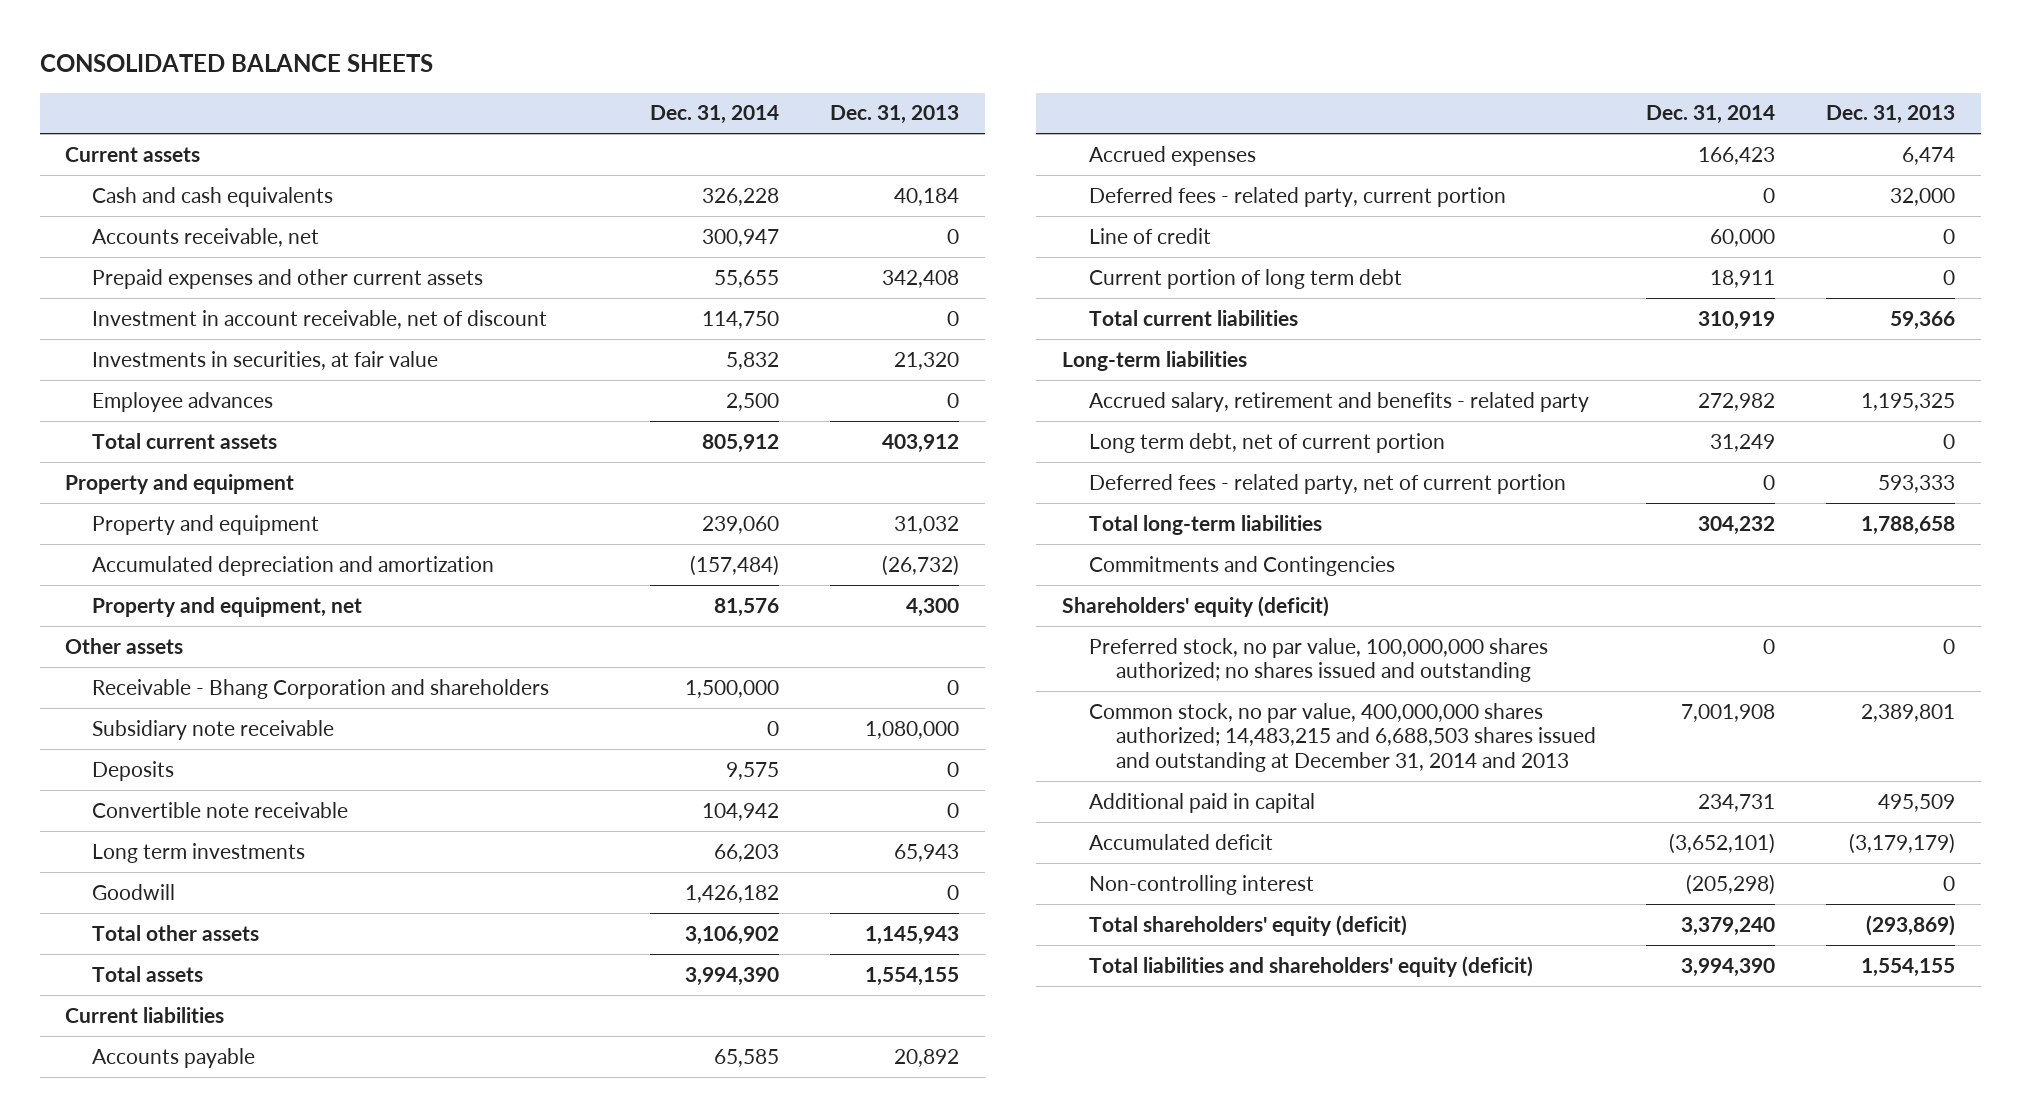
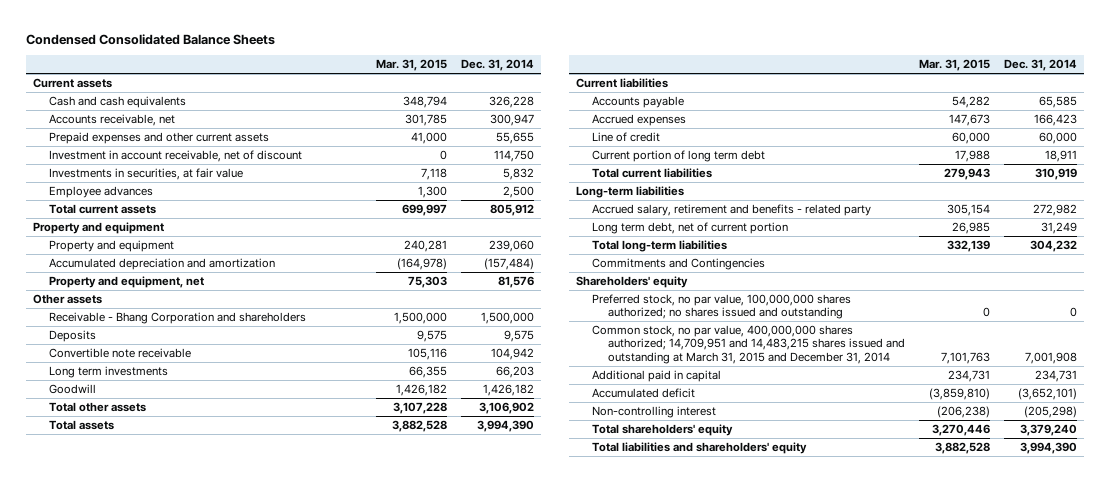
[39,53,433,72] CONSOLIDATED BALANCE SHEETS -> [26,34,276,46] Condensed Consolidated Balance Sheets
[830,105,960,125] Dec. 31, 2013 -> none
none -> [375,59,447,72] Mar. 31, 2015
[92,719,335,740] Subsidiary note receivable -> none
[1088,186,1506,207] Deferred fees - related party, current portion -> none
[1088,473,1566,494] Deferred fees - related party, net of current portion -> none
[1061,595,1329,617] Shareholders' equity (deficit) -> [576,275,689,288] Shareholders' equity
[1088,702,1596,772] Common stock, no par value, 400,000,000 shares authorized; 14,483,215 and 6,688,503 shares issued and outstanding at December 31, 2014 and 2013 -> [592,324,905,364] Common stock, no par value, 400,000,000 shares authorized; 14,709,951 and 14,483,215 shares issued and outstanding at March 31, 2015 and December 31, 2014
[1088,914,1407,936] Total shareholders' equity (deficit) -> [592,423,734,436] Total shareholders' equity
[1088,955,1533,977] Total liabilities and shareholders' equity (deficit) -> [592,441,808,454] Total liabilities and shareholders' equity

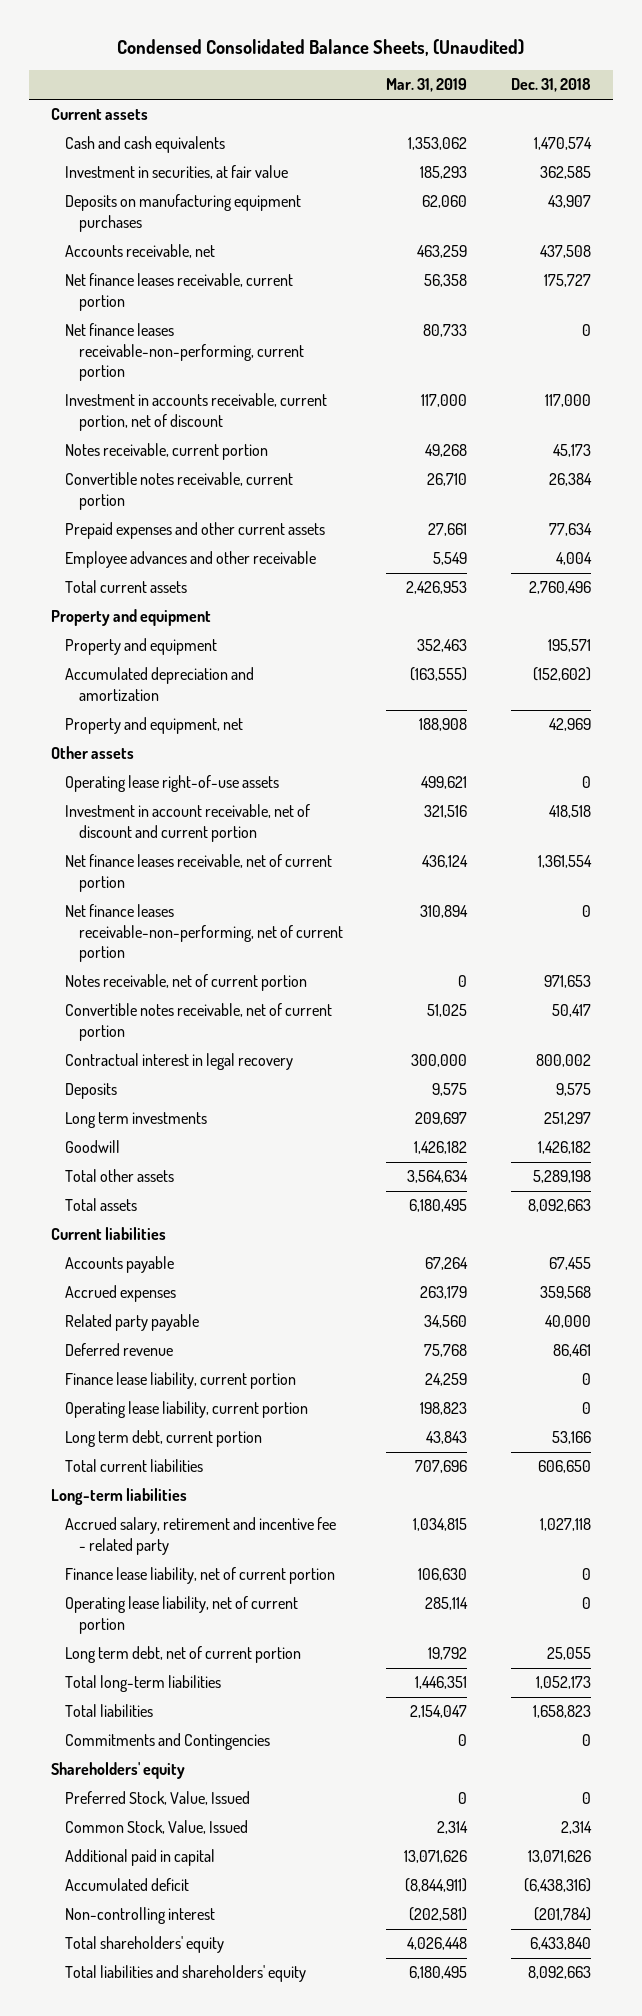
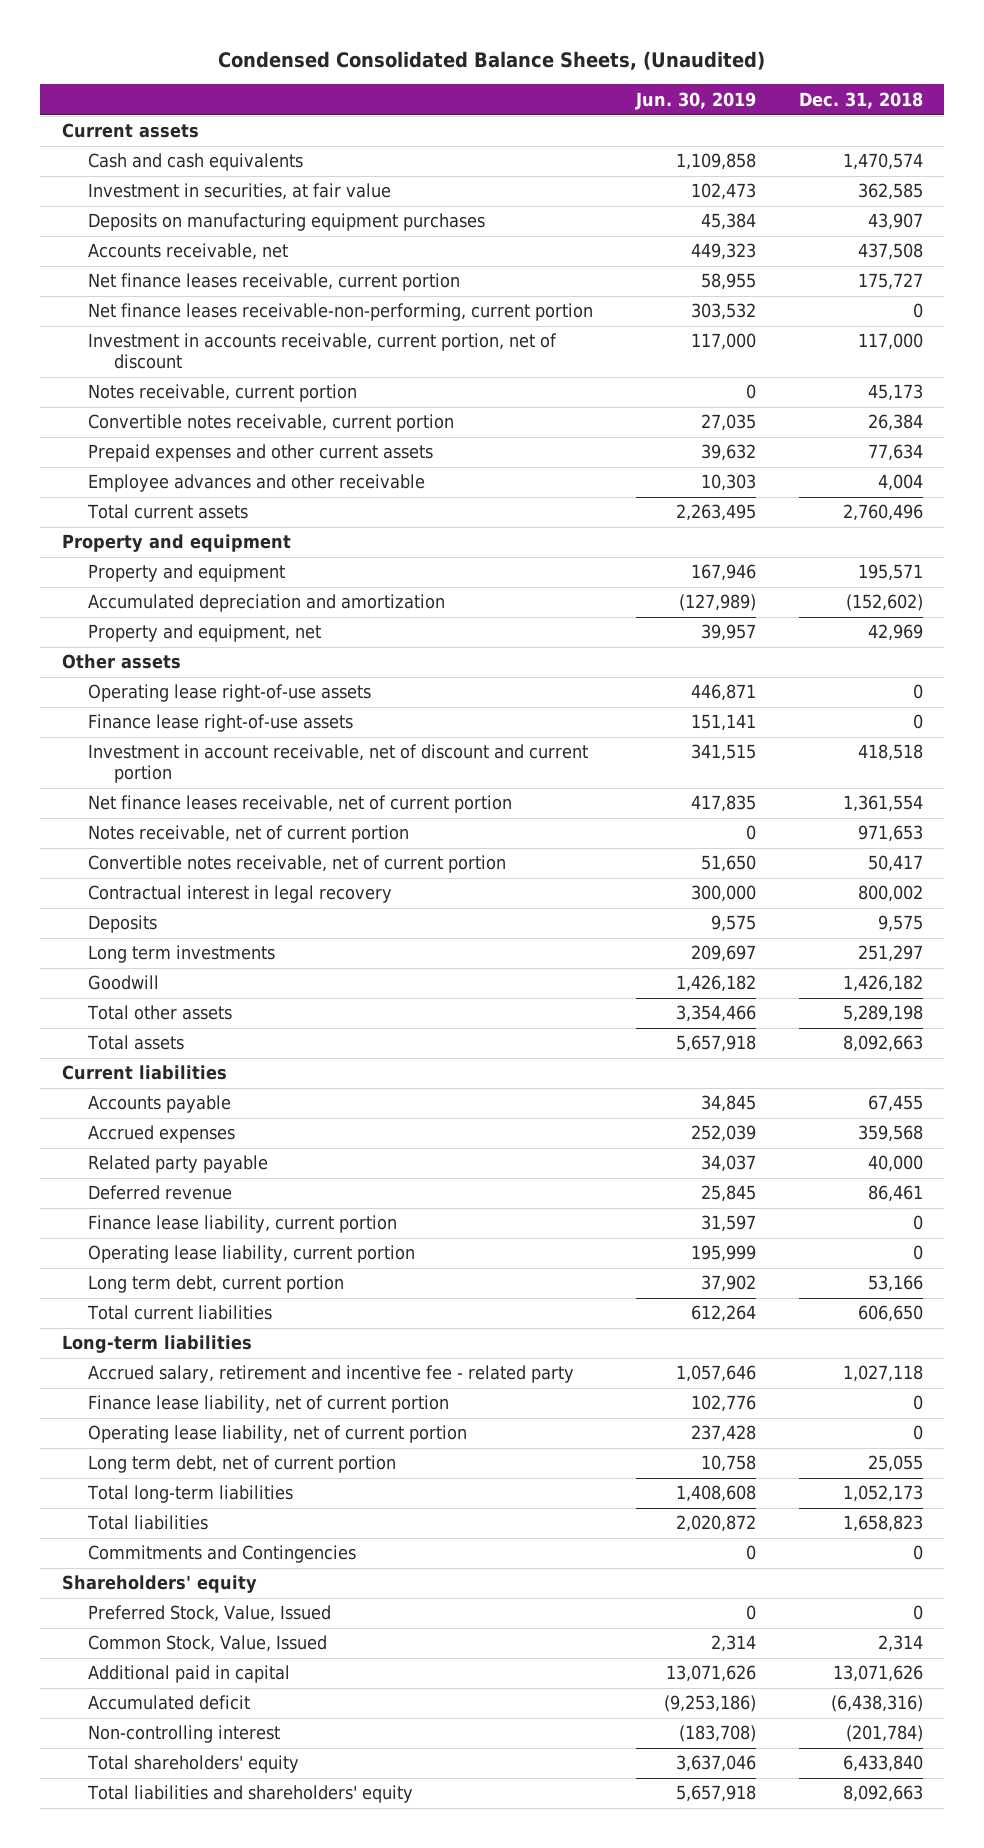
[386,78,468,93] Mar. 31, 2019 -> none
none -> [634,91,756,110] Jun. 30, 2019
none -> [87,714,353,733] Finance lease right-of-use assets
[64,904,343,963] Net finance leases receivable-non-performing, net of current portion -> none

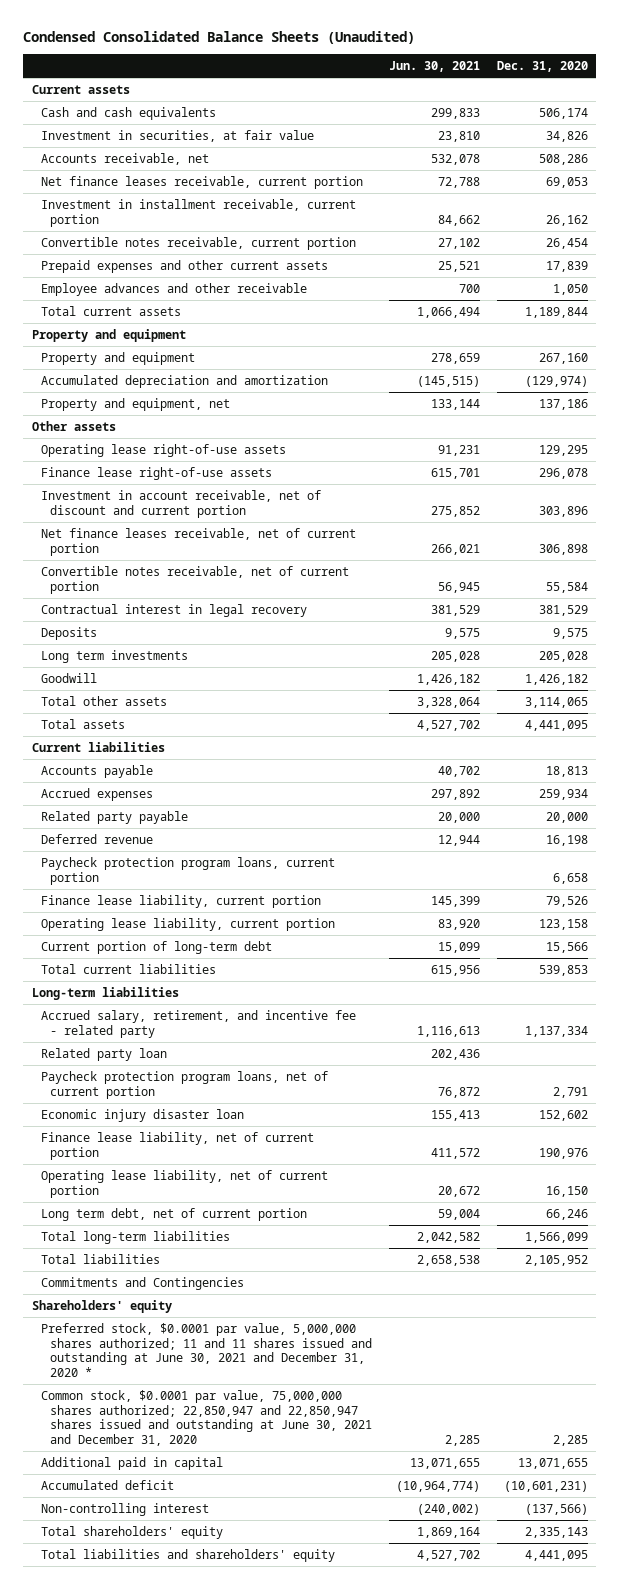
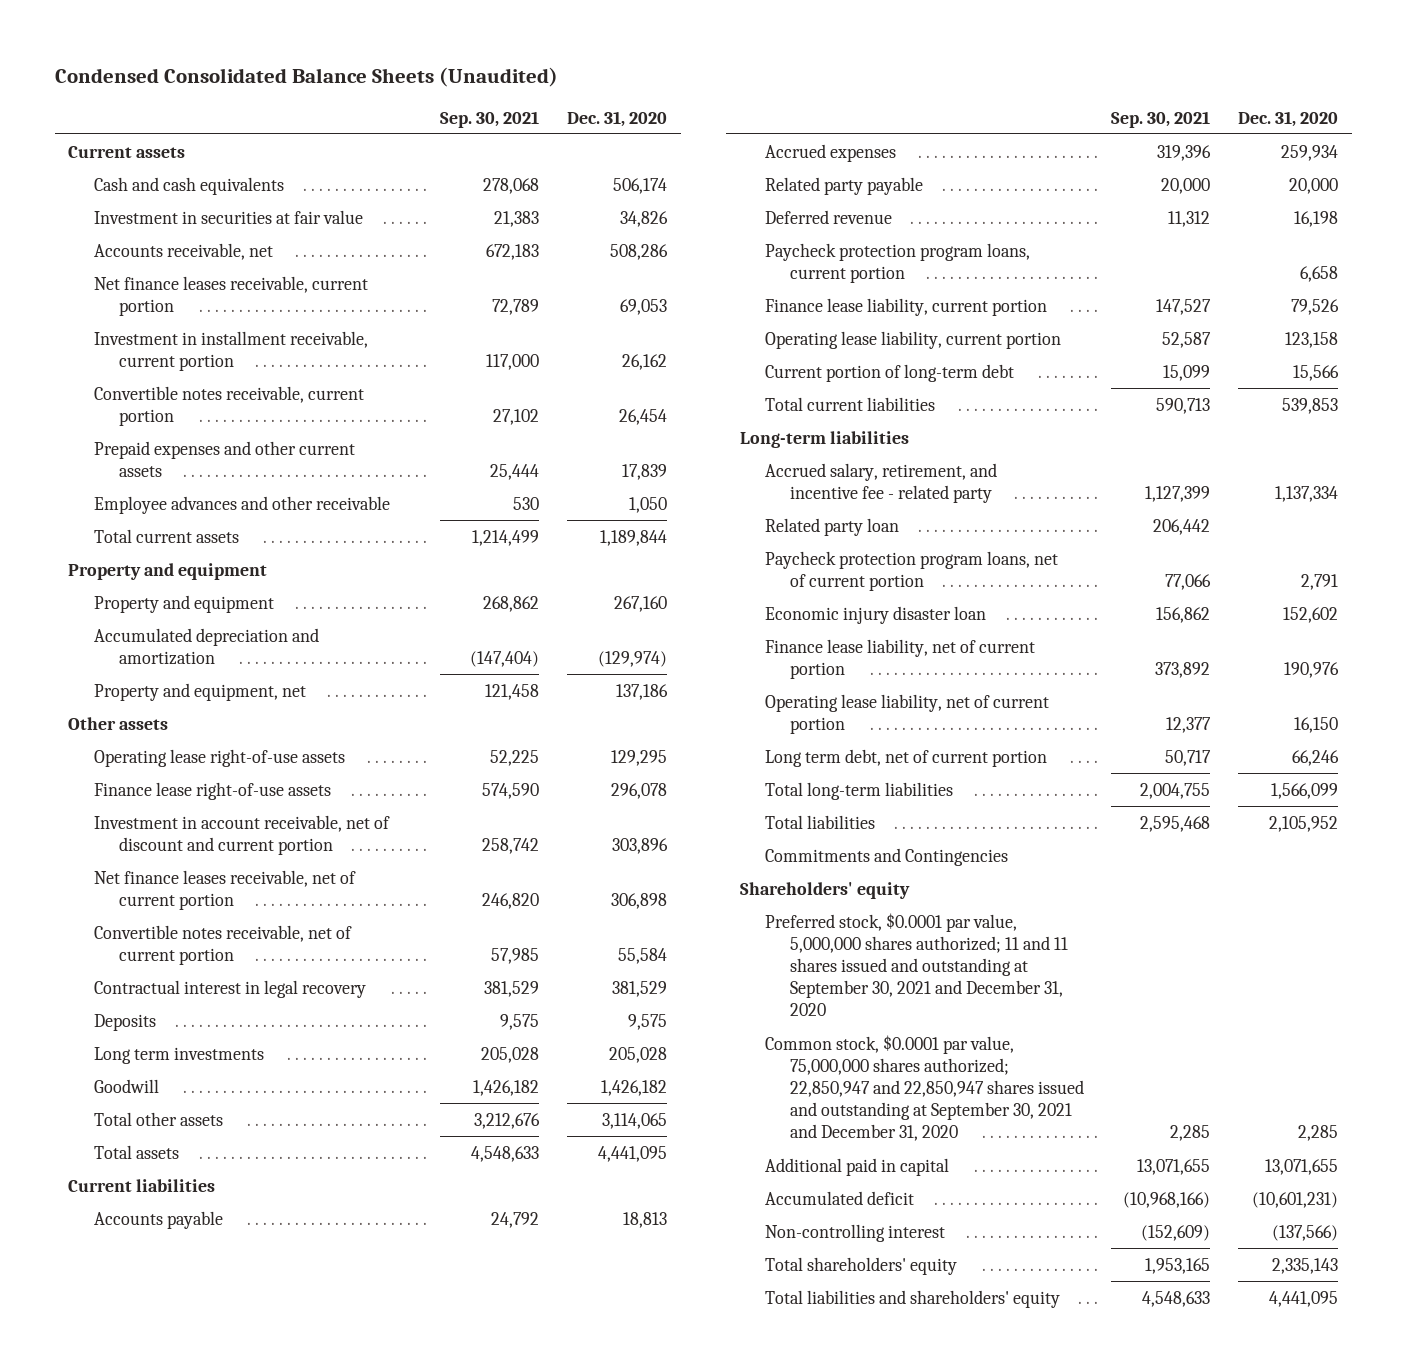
[388,61,480,73] Jun. 30, 2021 -> none
none -> [440,110,540,128] Sep. 30, 2021
[40,129,314,142] Investment in securities, at fair value -> [93,209,363,224] Investment in securities at fair value
[40,1322,372,1377] Preferred stock, $0.0001 par value, 5,000,000 shares authorized; 11 and 11 shares issued and outstanding at June 30, 2021 and December 31, 2020 * -> [764,912,1069,1017] Preferred stock, $0.0001 par value, 5,000,000 shares authorized; 11 and 11 shares issued and outstanding at September 30, 2021 and December 31, 2020
[40,1389,372,1446] Common stock, $0.0001 par value, 75,000,000 shares authorized; 22,850,947 and 22,850,947 shares issued and outstanding at June 30, 2021 and December 31, 2020 -> [764,1034,1085,1142] Common stock, $0.0001 par value, 75,000,000 shares authorized; 22,850,947 and 22,850,947 shares issued and outstanding at September 30, 2021 and December 31, 2020

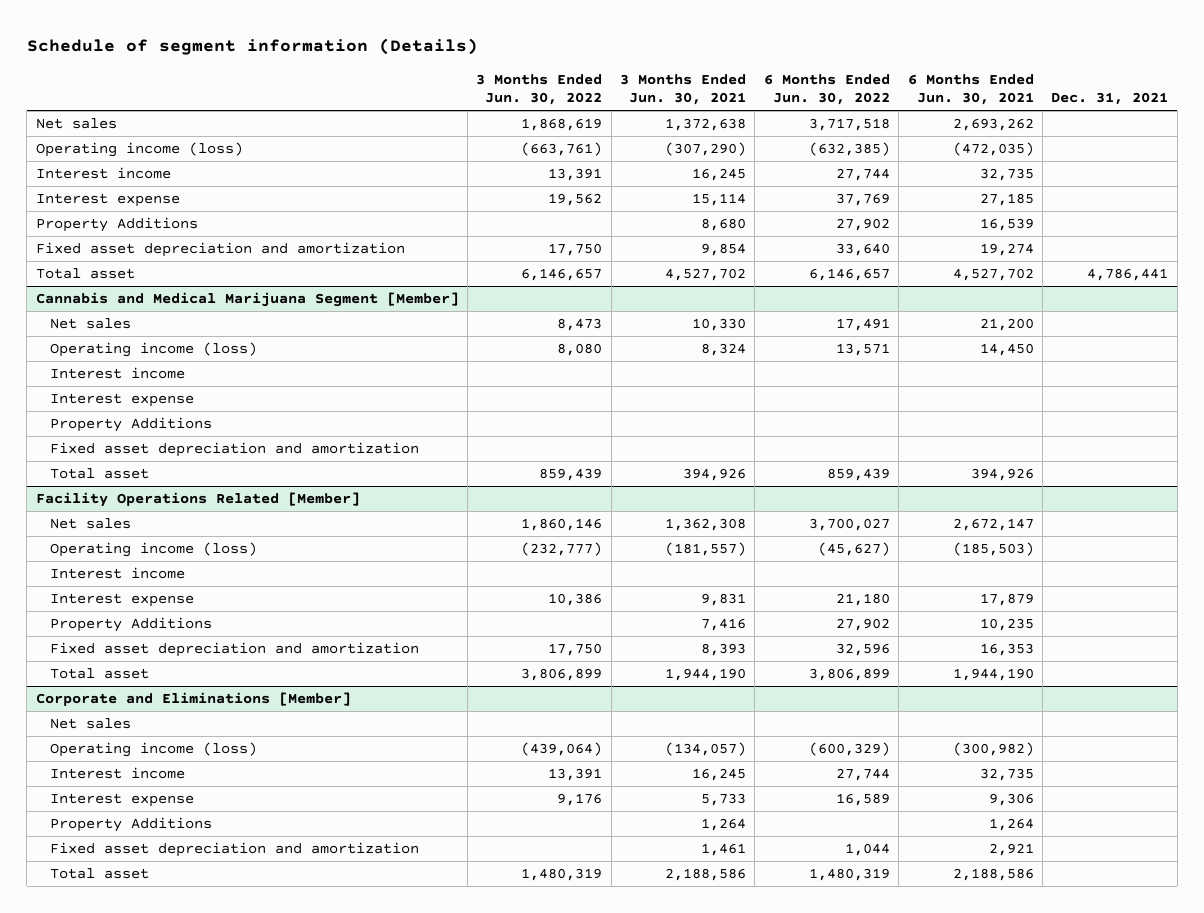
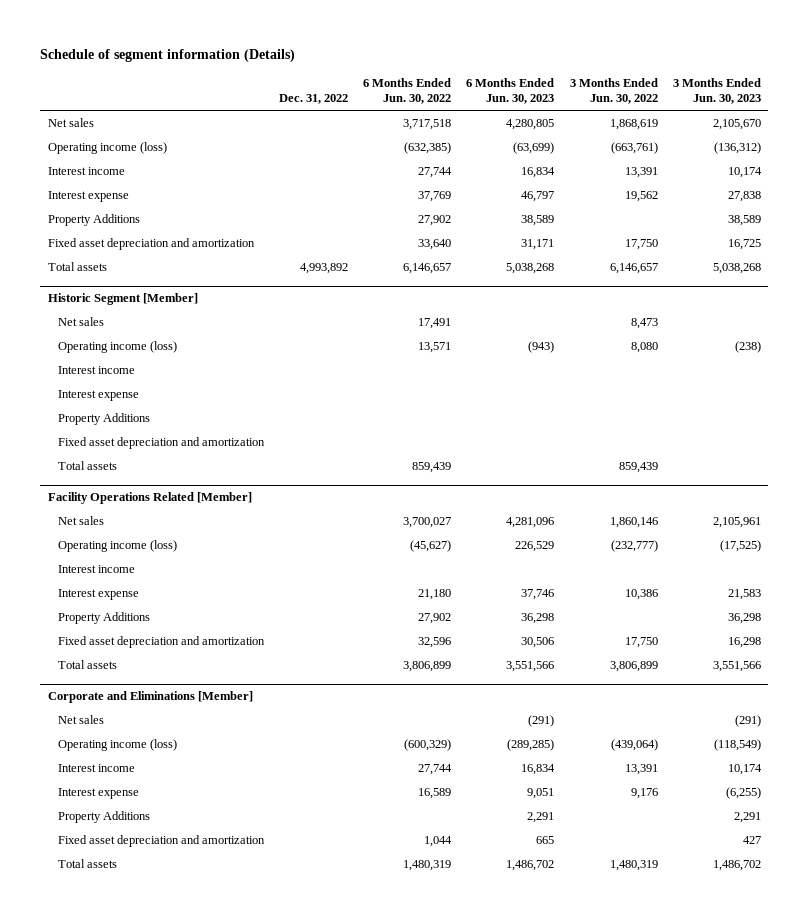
[620,74,747,106] 3 Months Ended Jun. 30, 2021 -> none
[907,74,1034,106] 6 Months Ended Jun. 30, 2021 -> none
[1051,92,1169,106] Dec. 31, 2021 -> none
none -> [278,94,348,105] Dec. 31, 2022
none -> [466,78,555,105] 6 Months Ended Jun. 30, 2023
none -> [672,78,761,105] 3 Months Ended Jun. 30, 2023
[35,292,459,308] Cannabis and Medical Marijuana Segment [Member] -> none
[35,268,135,280] Total asset -> [47,262,107,272] Total assets
none -> [47,293,198,306] Historic Segment [Member]
[50,468,150,480] Total asset -> [57,461,117,471] Total assets
[50,668,150,680] Total asset -> [57,660,117,670] Total assets
[50,868,150,880] Total asset -> [57,859,117,869] Total assets

